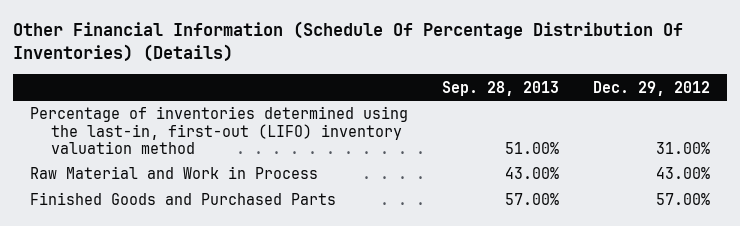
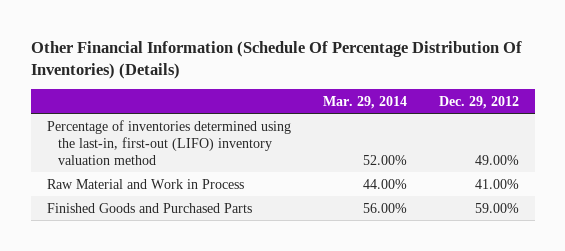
[441,80,559,96] Sep. 28, 2013 -> none
none -> [322,95,407,109] Mar. 29, 2014
[655,141,710,154] 31.00% -> [474,154,519,165] 49.00%
[655,167,710,180] 43.00% -> [474,178,519,189] 41.00%
[655,193,710,206] 57.00% -> [474,202,519,213] 59.00%

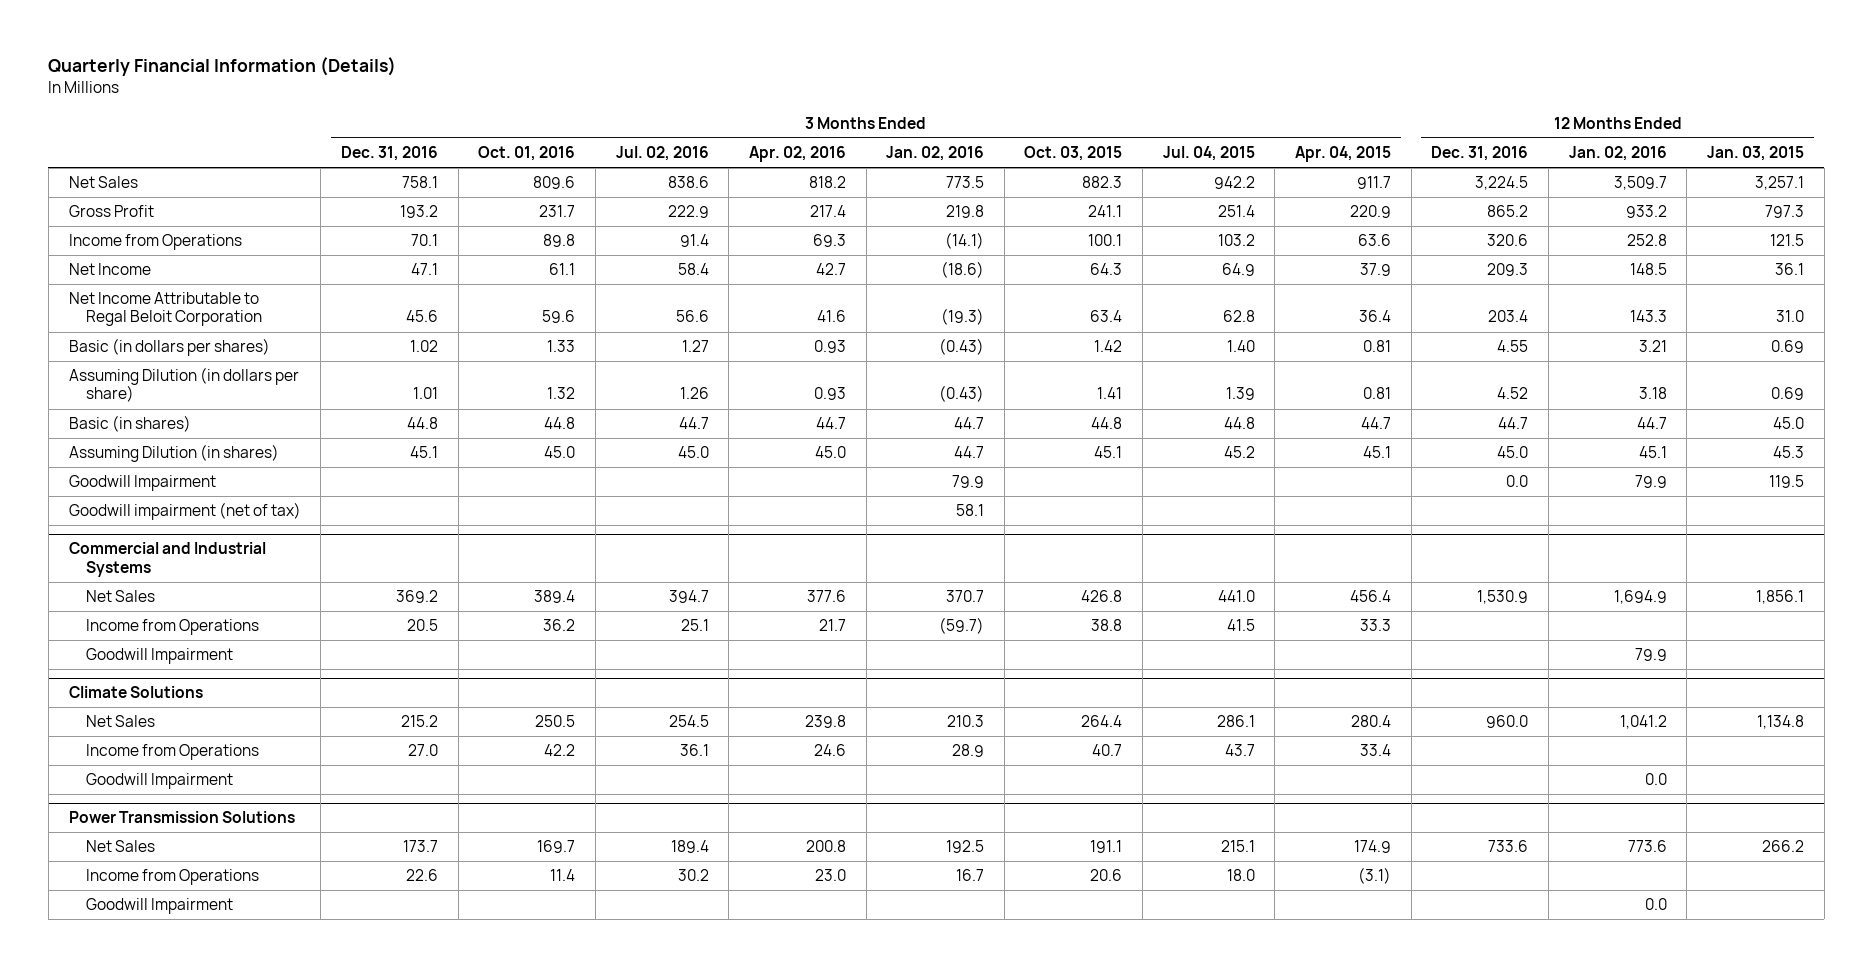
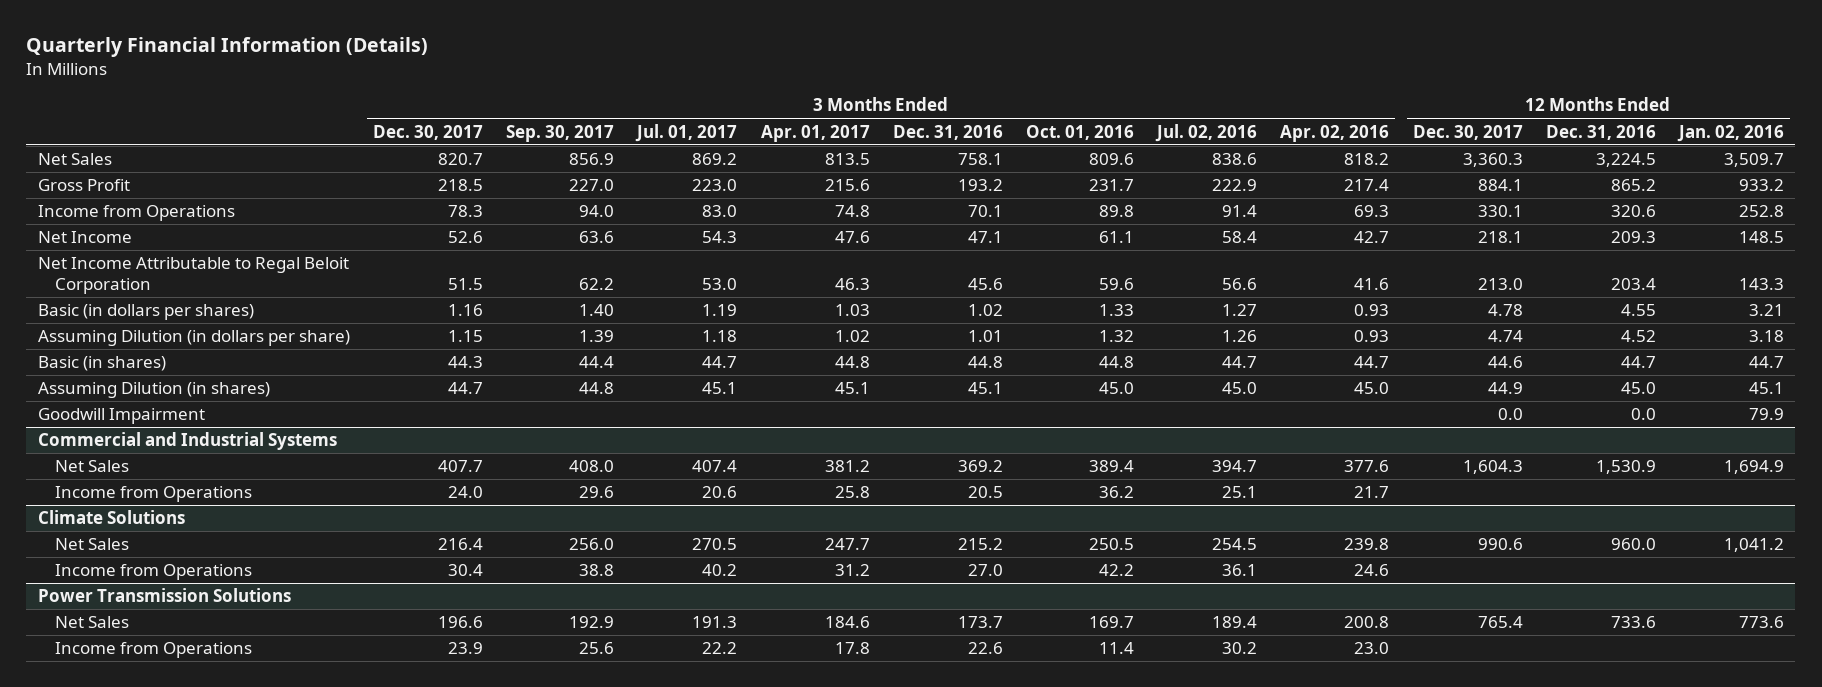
[886,146,985,162] Jan. 02, 2016 -> none
[1024,146,1123,162] Oct. 03, 2015 -> none
[1162,146,1255,162] Jul. 04, 2015 -> none
[1295,146,1392,163] Apr. 04, 2015 -> none
[1707,146,1805,162] Jan. 03, 2015 -> none
none -> [373,124,484,140] Dec. 30, 2017
none -> [506,124,615,142] Sep. 30, 2017
none -> [635,123,738,142] Jul. 01, 2017
none -> [760,124,870,142] Apr. 01, 2017
none -> [1412,124,1523,140] Dec. 30, 2017
[68,502,301,521] Goodwill impairment (net of tax) -> none
[86,648,234,665] Goodwill Impairment -> none
[86,773,234,790] Goodwill Impairment -> none
[86,898,234,915] Goodwill Impairment -> none

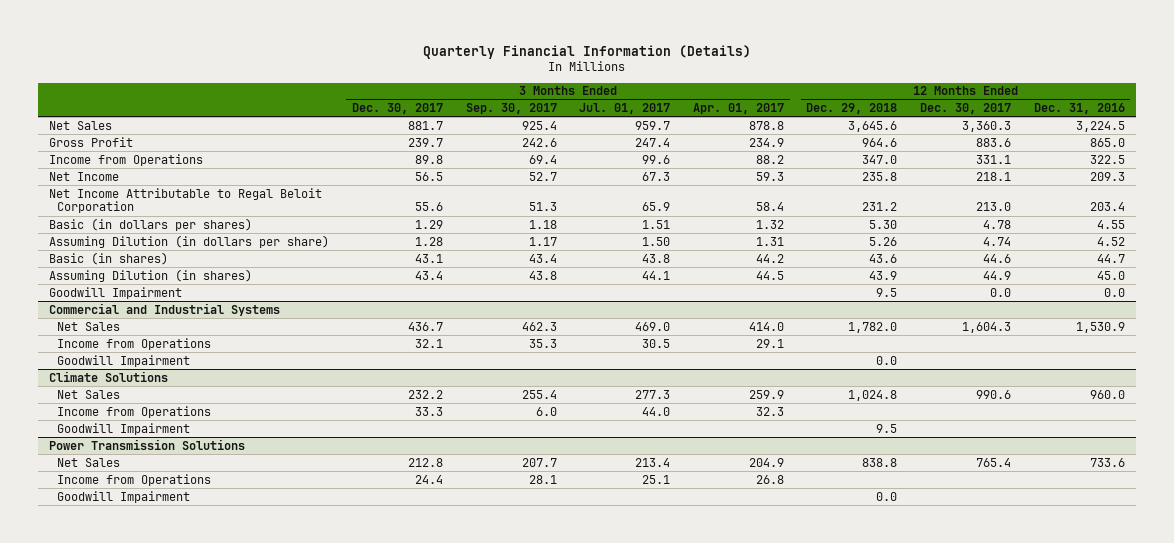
[892,124,1003,140] Dec. 31, 2016 -> none
[1025,124,1134,140] Oct. 01, 2016 -> none
[1155,123,1258,142] Jul. 02, 2016 -> none
[1280,124,1390,142] Apr. 02, 2016 -> none
[1676,124,1784,142] Jan. 02, 2016 -> none
none -> [806,102,898,114] Dec. 29, 2018
[438,153,484,166] 820.7 -> [407,120,443,130] 881.7
[569,153,615,166] 856.9 -> [521,120,557,130] 925.4
[692,153,738,166] 869.2 -> [635,120,671,130] 959.7
[824,153,870,166] 813.5 -> [748,120,784,130] 878.8
[438,179,484,192] 218.5 -> [407,137,443,147] 239.7
[569,179,615,192] 227.0 -> [521,137,557,147] 242.6
[692,179,738,192] 223.0 -> [635,137,671,147] 247.4
[824,179,870,192] 215.6 -> [748,137,784,147] 234.9
[1477,179,1523,192] 884.1 -> [976,137,1012,147] 883.6
[1610,179,1656,192] 865.2 -> [1089,137,1125,147] 865.0
[448,205,484,218] 78.3 -> [414,154,443,164] 89.8
[579,205,615,218] 94.0 -> [528,154,557,164] 69.4
[702,205,738,218] 83.0 -> [642,154,671,164] 99.6
[834,205,870,218] 74.8 -> [755,154,784,164] 88.2
[1477,205,1523,218] 330.1 -> [976,154,1012,164] 331.1
[1610,205,1656,218] 320.6 -> [1089,154,1125,164] 322.5
[448,231,484,244] 52.6 -> [414,171,443,181] 56.5
[579,231,615,244] 63.6 -> [528,171,557,181] 52.7
[702,231,738,244] 54.3 -> [642,171,671,181] 67.3
[834,231,870,244] 47.6 -> [755,171,784,181] 59.3
[448,278,484,291] 51.5 -> [414,202,443,212] 55.6
[579,278,615,291] 62.2 -> [528,202,557,212] 51.3
[702,278,738,291] 53.0 -> [642,202,671,212] 65.9
[834,278,870,291] 46.3 -> [755,202,784,212] 58.4
[448,304,484,317] 1.16 -> [414,219,443,229] 1.29
[579,304,615,317] 1.40 -> [528,219,557,229] 1.18
[702,304,738,317] 1.19 -> [642,219,671,229] 1.51
[834,304,870,317] 1.03 -> [755,219,784,229] 1.32
[448,330,484,343] 1.15 -> [414,236,443,246] 1.28
[579,330,615,343] 1.39 -> [528,236,557,246] 1.17
[702,330,738,343] 1.18 -> [642,236,671,246] 1.50
[834,330,870,343] 1.02 -> [755,236,784,246] 1.31
[448,356,484,369] 44.3 -> [414,253,443,263] 43.1
[579,356,615,369] 44.4 -> [528,253,557,263] 43.4
[702,356,738,369] 44.7 -> [642,253,671,263] 43.8
[834,356,870,369] 44.8 -> [755,253,784,263] 44.2
[448,382,484,395] 44.7 -> [414,270,443,280] 43.4
[579,382,615,395] 44.8 -> [528,270,557,280] 43.8
[702,382,738,395] 45.1 -> [642,270,671,280] 44.1
[834,382,870,395] 45.1 -> [755,270,784,280] 44.5
[438,460,484,473] 407.7 -> [407,321,443,331] 436.7
[569,460,615,473] 408.0 -> [521,321,557,331] 462.3
[692,460,738,473] 407.4 -> [635,321,671,331] 469.0
[824,460,870,473] 381.2 -> [748,321,784,331] 414.0
[448,486,484,499] 24.0 -> [414,338,443,348] 32.1
[579,486,615,499] 29.6 -> [528,338,557,348] 35.3
[702,486,738,499] 20.6 -> [642,338,671,348] 30.5
[834,486,870,499] 25.8 -> [755,338,784,348] 29.1
none -> [57,354,191,367] Goodwill Impairment
[438,538,484,551] 216.4 -> [407,389,443,399] 232.2
[569,538,615,551] 256.0 -> [521,389,557,399] 255.4
[692,538,738,551] 270.5 -> [635,389,671,399] 277.3
[824,538,870,551] 247.7 -> [748,389,784,399] 259.9
[448,564,484,577] 30.4 -> [414,406,443,416] 33.3
[579,564,615,577] 38.8 -> [535,406,557,416] 6.0
[702,564,738,577] 40.2 -> [642,406,671,416] 44.0
[834,564,870,577] 31.2 -> [755,406,784,416] 32.3
none -> [57,422,191,435] Goodwill Impairment
[438,616,484,629] 196.6 -> [407,457,443,467] 212.8
[569,616,615,629] 192.9 -> [521,457,557,467] 207.7
[692,616,738,629] 191.3 -> [635,457,671,467] 213.4
[824,616,870,629] 184.6 -> [748,457,784,467] 204.9
[448,642,484,655] 23.9 -> [414,474,443,484] 24.4
[579,642,615,655] 25.6 -> [528,474,557,484] 28.1
[702,642,738,655] 22.2 -> [642,474,671,484] 25.1
[834,642,870,655] 17.8 -> [755,474,784,484] 26.8
none -> [57,490,191,503] Goodwill Impairment

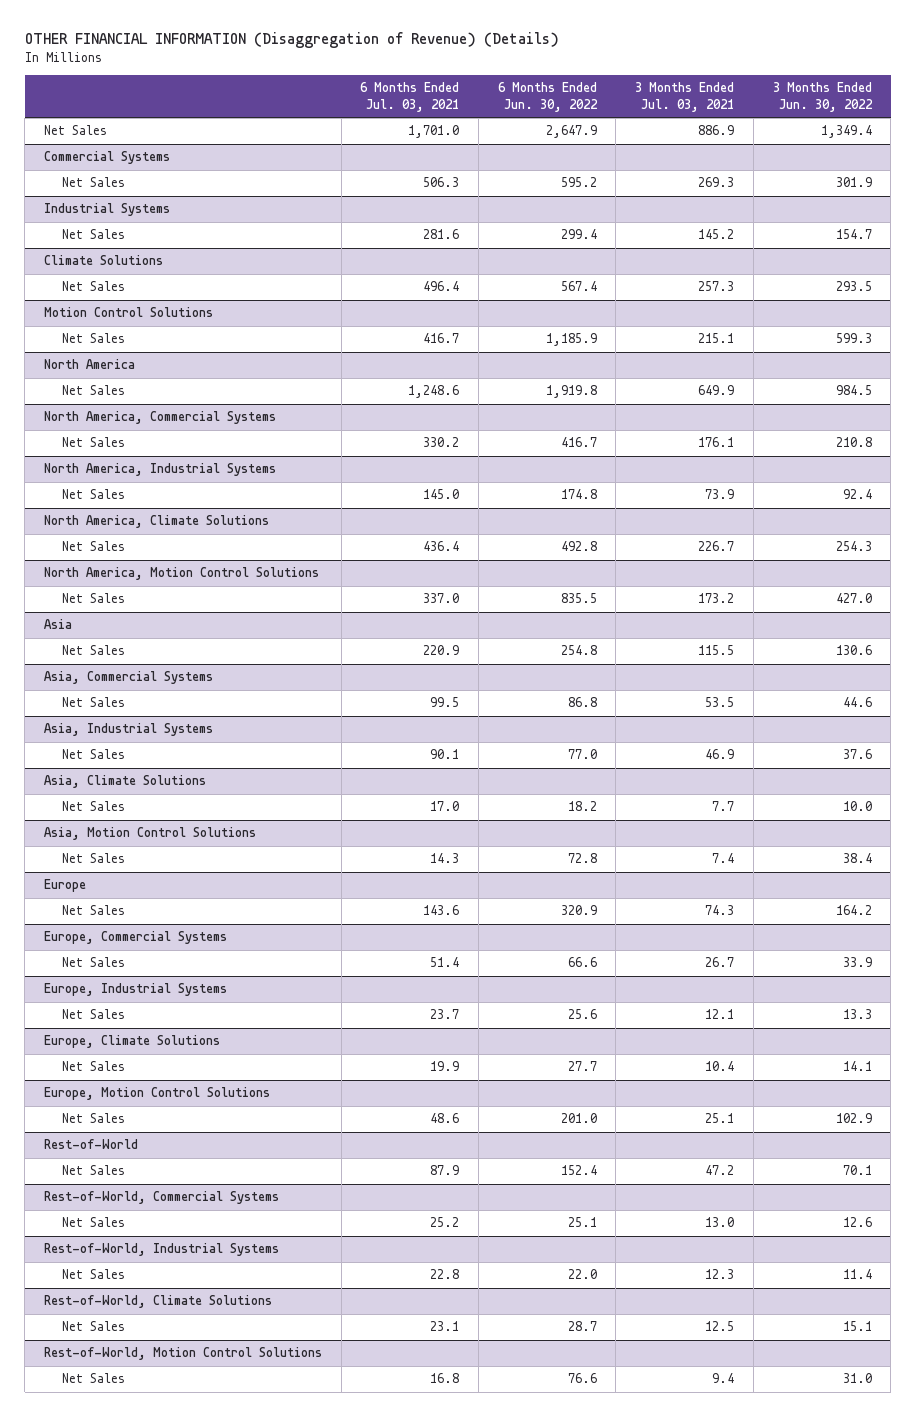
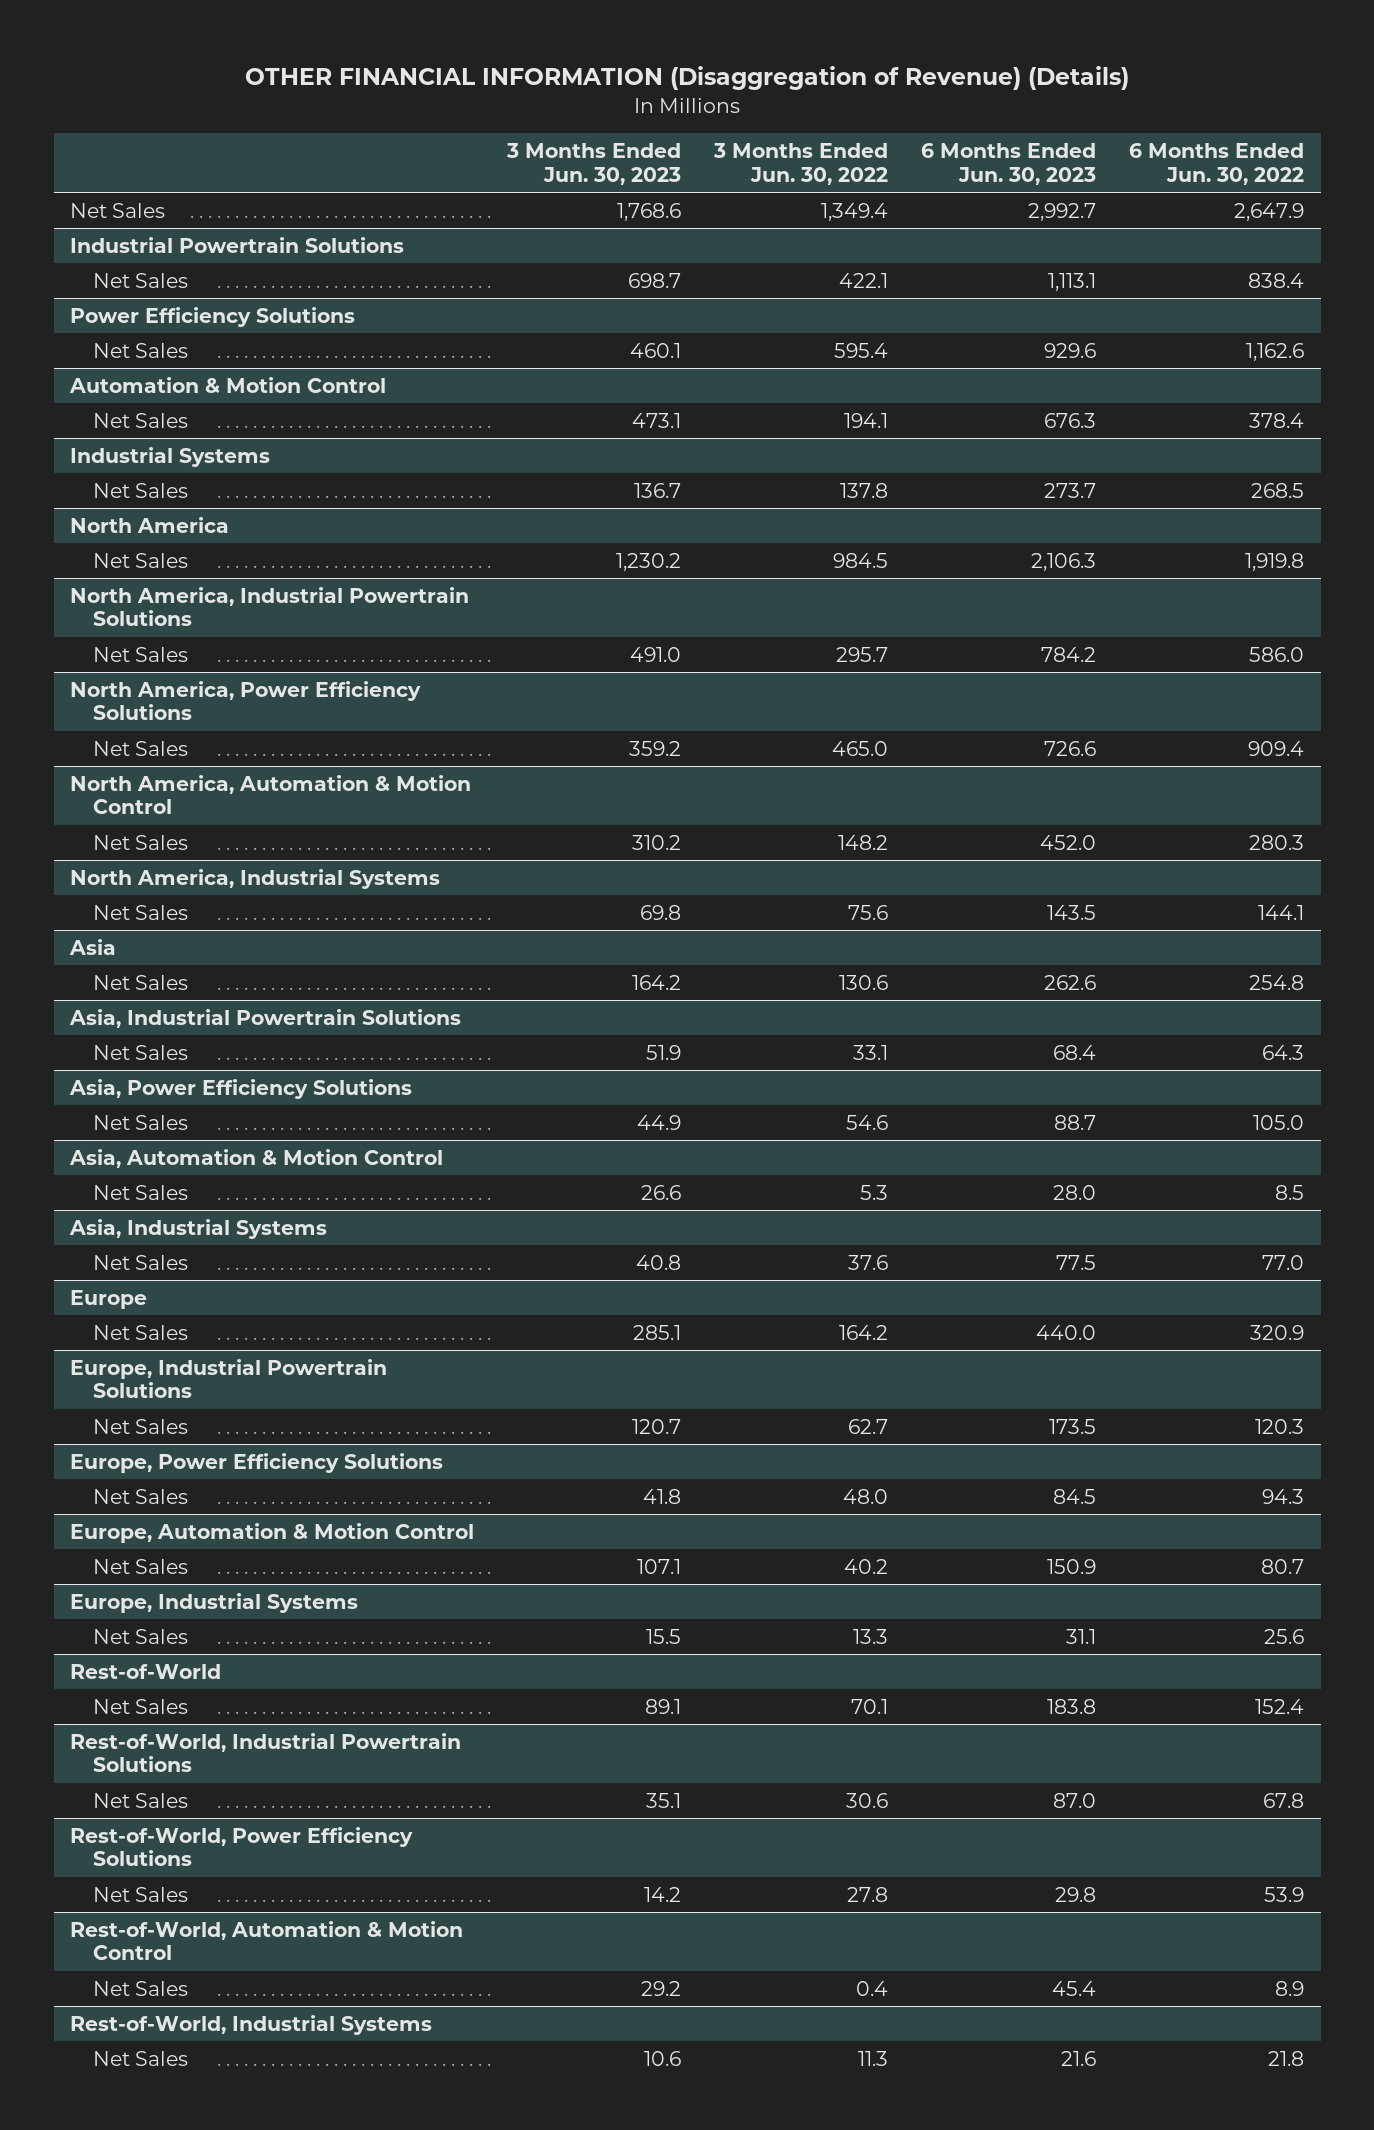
[360,82,460,112] 6 Months Ended Jul. 03, 2021 -> none
[635,82,735,112] 3 Months Ended Jul. 03, 2021 -> none
none -> [506,142,682,185] 3 Months Ended Jun. 30, 2023
none -> [921,142,1097,185] 6 Months Ended Jun. 30, 2023
[43,151,170,165] Commercial Systems -> none
none -> [70,236,405,253] Industrial Powertrain Solutions
[560,177,597,188] 595.2 -> [1248,272,1305,288] 838.4
[835,177,872,188] 301.9 -> [839,272,889,288] 422.1
none -> [70,306,356,327] Power Efficiency Solutions
none -> [92,342,188,358] Net Sales
none -> [69,376,387,393] Automation & Motion Control
none -> [92,412,188,428] Net Sales
[43,255,163,266] Climate Solutions -> none
[61,281,125,292] Net Sales -> none
[43,307,213,318] Motion Control Solutions -> none
[61,333,125,344] Net Sales -> none
[560,229,597,240] 299.4 -> [1251,482,1305,498] 268.5
[835,229,872,240] 154.7 -> [840,482,889,498] 137.8
[43,411,276,425] North America, Commercial Systems -> none
none -> [70,586,470,627] North America, Industrial Powertrain Solutions
[560,437,597,448] 416.7 -> [1249,646,1305,662] 586.0
[835,437,872,448] 210.8 -> [836,646,889,662] 295.7
none -> [70,680,422,721] North America, Power Efficiency Solutions
none -> [92,740,188,756] Net Sales
none -> [70,774,472,815] North America, Automation & Motion Control
none -> [92,834,188,850] Net Sales
[43,515,269,529] North America, Climate Solutions -> none
[61,541,125,552] Net Sales -> none
[43,567,319,581] North America, Motion Control Solutions -> none
[61,593,125,604] Net Sales -> none
[560,489,597,500] 174.8 -> [1258,904,1305,920] 144.1
[842,489,872,500] 92.4 -> [848,904,889,920] 75.6
[43,671,213,685] Asia, Commercial Systems -> none
none -> [69,1008,462,1028] Asia, Industrial Powertrain Solutions
[567,697,597,708] 86.8 -> [1262,1044,1305,1060] 64.3
[842,697,872,708] 44.6 -> [853,1044,889,1060] 33.1
none -> [69,1078,413,1099] Asia, Power Efficiency Solutions
none -> [92,1114,188,1130] Net Sales
none -> [69,1148,444,1168] Asia, Automation & Motion Control
none -> [92,1184,188,1200] Net Sales
[43,775,206,789] Asia, Climate Solutions -> none
[61,801,125,812] Net Sales -> none
[43,827,256,841] Asia, Motion Control Solutions -> none
[61,853,125,864] Net Sales -> none
[43,931,227,945] Europe, Commercial Systems -> none
none -> [70,1358,388,1399] Europe, Industrial Powertrain Solutions
[567,957,597,968] 66.6 -> [1255,1418,1305,1434] 120.3
[842,957,872,968] 33.9 -> [848,1418,889,1434] 62.7
none -> [70,1452,444,1473] Europe, Power Efficiency Solutions
none -> [92,1488,188,1504] Net Sales
none -> [70,1522,475,1543] Europe, Automation & Motion Control
none -> [92,1558,188,1574] Net Sales
[43,1035,220,1049] Europe, Climate Solutions -> none
[61,1061,125,1072] Net Sales -> none
[43,1087,270,1101] Europe, Motion Control Solutions -> none
[61,1113,125,1124] Net Sales -> none
[43,1191,279,1205] Rest-of-World, Commercial Systems -> none
none -> [70,1732,462,1773] Rest-of-World, Industrial Powertrain Solutions
[567,1217,597,1228] 25.1 -> [1263,1792,1305,1808] 67.8
[842,1217,872,1228] 12.6 -> [846,1792,889,1808] 30.6
none -> [70,1826,414,1867] Rest-of-World, Power Efficiency Solutions
none -> [92,1886,188,1902] Net Sales
none -> [70,1920,464,1961] Rest-of-World, Automation & Motion Control
none -> [92,1980,188,1996] Net Sales
[43,1295,272,1309] Rest-of-World, Climate Solutions -> none
[61,1321,125,1332] Net Sales -> none
[43,1347,322,1361] Rest-of-World, Motion Control Solutions -> none
[61,1373,125,1384] Net Sales -> none
[567,1269,597,1280] 22.0 -> [1268,2050,1305,2066] 21.8
[842,1269,872,1280] 11.4 -> [858,2050,889,2066] 11.3

